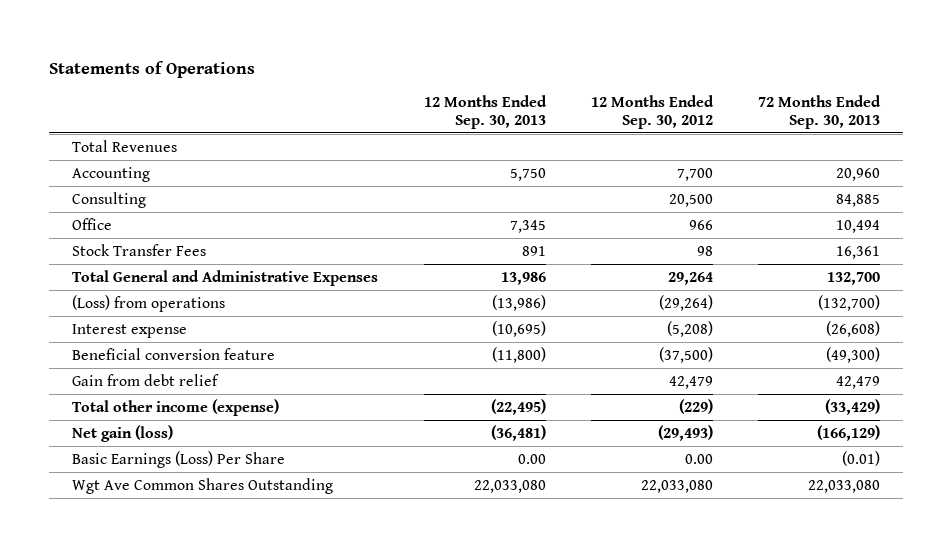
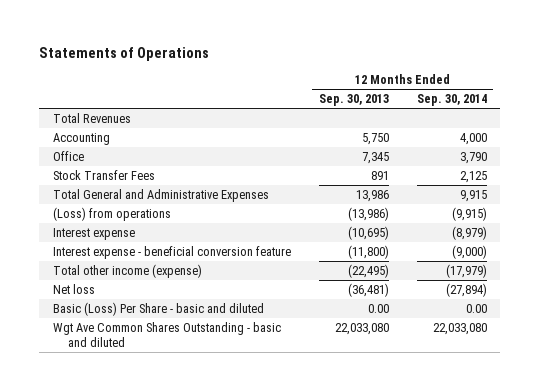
[590,94,714,129] 12 Months Ended Sep. 30, 2012 -> none
[758,94,882,129] 72 Months Ended Sep. 30, 2013 -> none
none -> [416,94,487,107] Sep. 30, 2014
[72,191,147,208] Consulting -> none
[72,373,220,386] Gain from debt relief -> none
[72,347,276,360] Beneficial conversion feature -> [52,245,291,259] Interest expense - beneficial conversion feature
[72,424,174,442] Net gain (loss) -> [52,283,95,294] Net loss
[72,450,286,468] Basic Earnings (Loss) Per Share -> [52,301,264,316] Basic (Loss) Per Share - basic and diluted
[72,477,334,494] Wgt Ave Common Shares Outstanding -> [52,321,281,347] Wgt Ave Common Shares Outstanding - basic and diluted

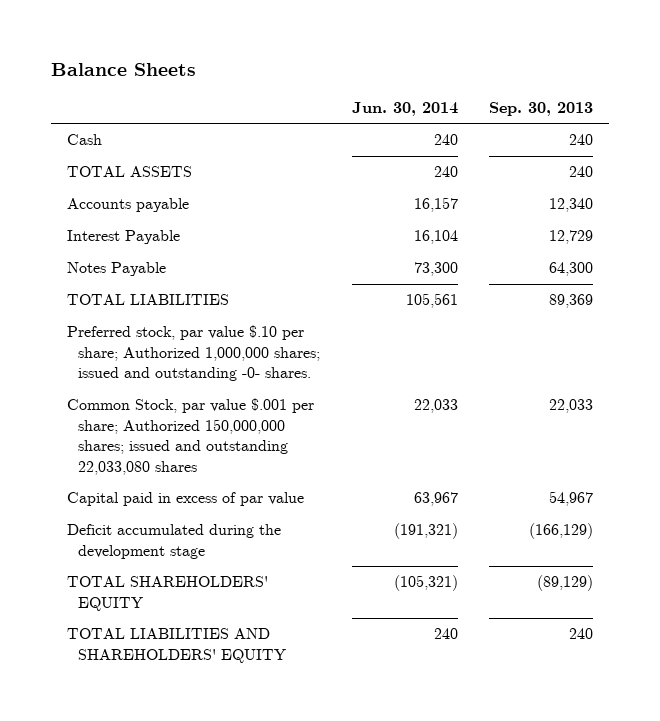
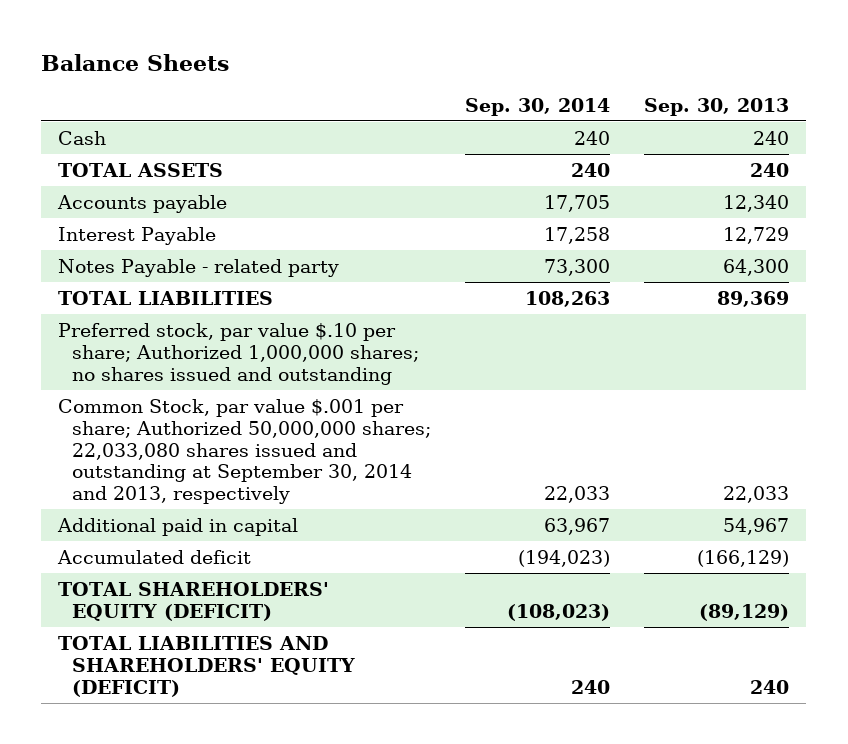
[351,102,458,117] Jun. 30, 2014 -> none
none -> [465,97,611,116] Sep. 30, 2014
[66,262,166,277] Notes Payable -> [58,258,340,277] Notes Payable - related party
[66,325,321,382] Preferred stock, par value $.10 per share; Authorized 1,000,000 shares; issued and outstanding -0- shares. -> [58,322,420,385] Preferred stock, par value $.10 per share; Authorized 1,000,000 shares; no shares issued and outstanding
[66,398,314,475] Common Stock, par value $.001 per share; Authorized 150,000,000 shares; issued and outstanding 22,033,080 shares -> [58,398,432,505] Common Stock, par value $.001 per share; Authorized 50,000,000 shares; 22,033,080 shares issued and outstanding at September 30, 2014 and 2013, respectively
[66,492,304,507] Capital paid in excess of par value -> [57,517,299,536] Additional paid in capital
[66,524,281,559] Deficit accumulated during the development stage -> [57,549,252,564] Accumulated deficit
[66,576,268,611] TOTAL SHAREHOLDERS' EQUITY -> [58,581,330,621] TOTAL SHAREHOLDERS' EQUITY (DEFICIT)
[66,628,287,663] TOTAL LIABILITIES AND SHAREHOLDERS' EQUITY -> [58,635,356,697] TOTAL LIABILITIES AND SHAREHOLDERS' EQUITY (DEFICIT)

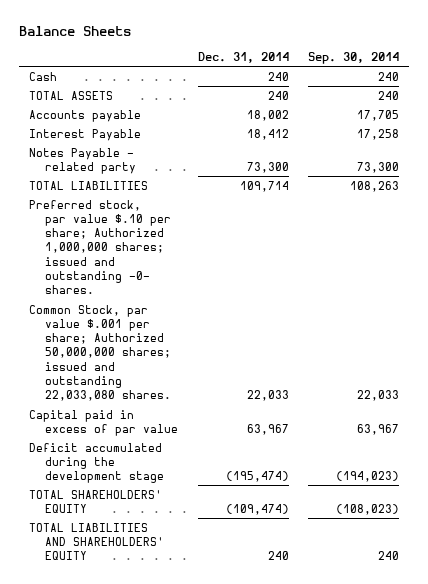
[644,97,790,116] Sep. 30, 2013 -> none
none -> [197,51,289,63] Dec. 31, 2014
[58,322,420,385] Preferred stock, par value $.10 per share; Authorized 1,000,000 shares; no shares issued and outstanding -> [29,199,171,295] Preferred stock, par value $.10 per share; Authorized 1,000,000 shares; issued and outstanding -0- shares.
[58,398,432,505] Common Stock, par value $.001 per share; Authorized 50,000,000 shares; 22,033,080 shares issued and outstanding at September 30, 2014 and 2013, respectively -> [29,304,171,402] Common Stock, par value $.001 per share; Authorized 50,000,000 shares; issued and outstanding 22,033,080 shares.
[57,517,299,536] Additional paid in capital -> [29,409,178,436] Capital paid in excess of par value
[57,549,252,564] Accumulated deficit -> [29,442,164,484] Deficit accumulated during the development stage
[58,581,330,621] TOTAL SHAREHOLDERS' EQUITY (DEFICIT) -> [29,489,163,513] TOTAL SHAREHOLDERS' EQUITY
[58,635,356,697] TOTAL LIABILITIES AND SHAREHOLDERS' EQUITY (DEFICIT) -> [29,522,164,561] TOTAL LIABILITIES AND SHAREHOLDERS' EQUITY

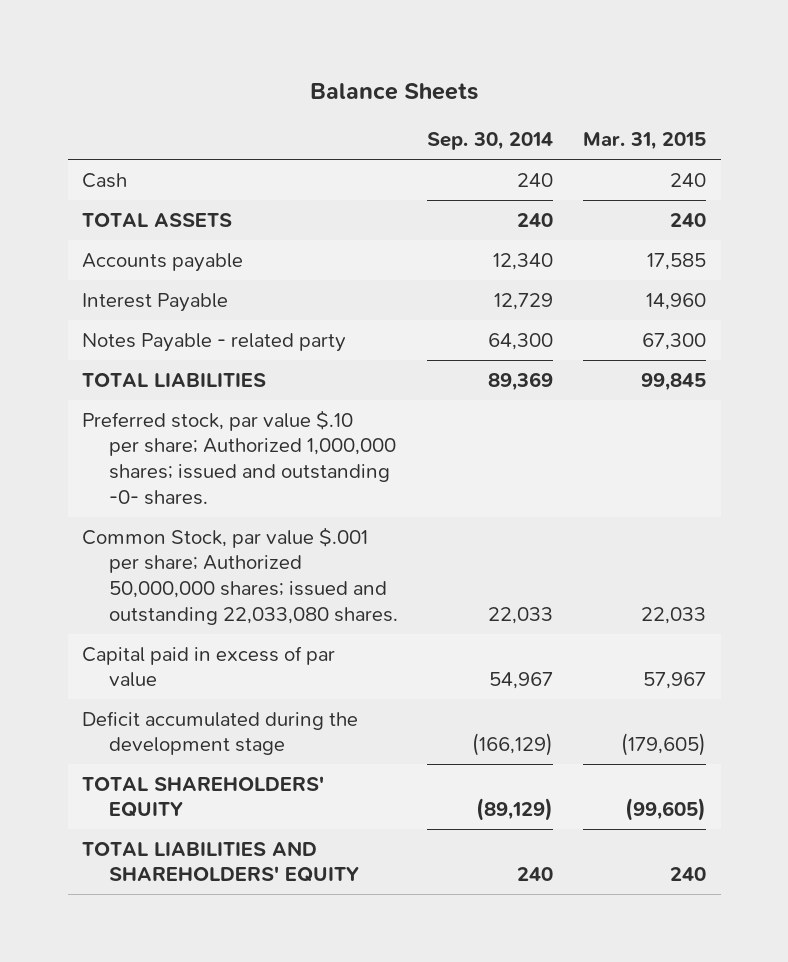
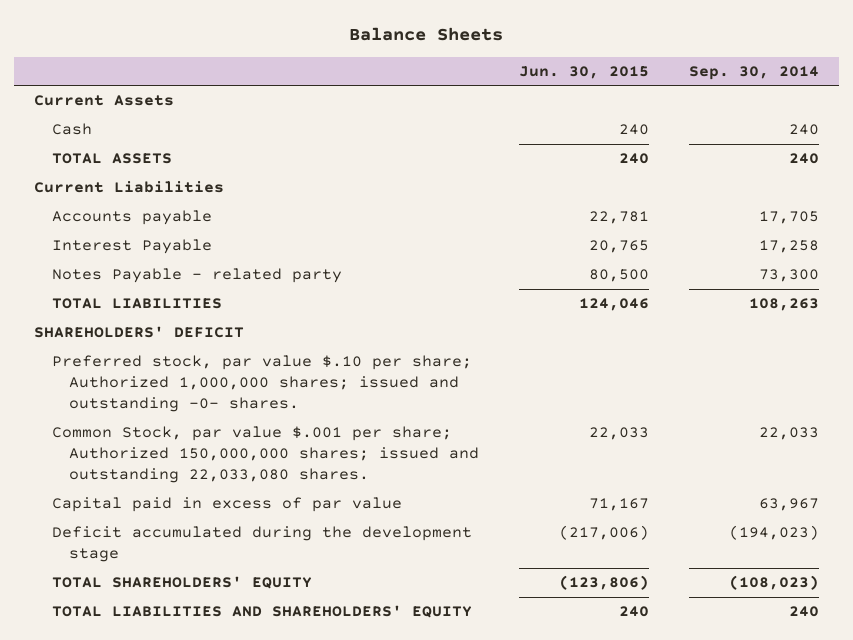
[583,132,707,151] Mar. 31, 2015 -> none
none -> [519,65,650,79] Jun. 30, 2015
none -> [34,95,175,107] Current Assets
none -> [34,181,225,194] Current Liabilities
[493,252,554,270] 12,340 -> [758,211,819,225] 17,705
[494,292,554,310] 12,729 -> [758,240,819,254] 17,258
[488,332,554,350] 64,300 -> [758,269,819,283] 73,300
[488,371,554,391] 89,369 -> [748,298,819,312] 108,263
none -> [34,326,245,339] SHAREHOLDERS' DEFICIT
[82,526,398,626] Common Stock, par value $.001 per share; Authorized 50,000,000 shares; issued and outstanding 22,033,080 shares. -> [51,426,480,484] Common Stock, par value $.001 per share; Authorized 150,000,000 shares; issued and outstanding 22,033,080 shares.
[489,672,554,690] 54,967 -> [758,498,819,512] 63,967
[472,733,554,757] (166,129) -> [728,525,819,541] (194,023)
[476,798,554,822] (89,129) -> [728,575,819,591] (108,023)

